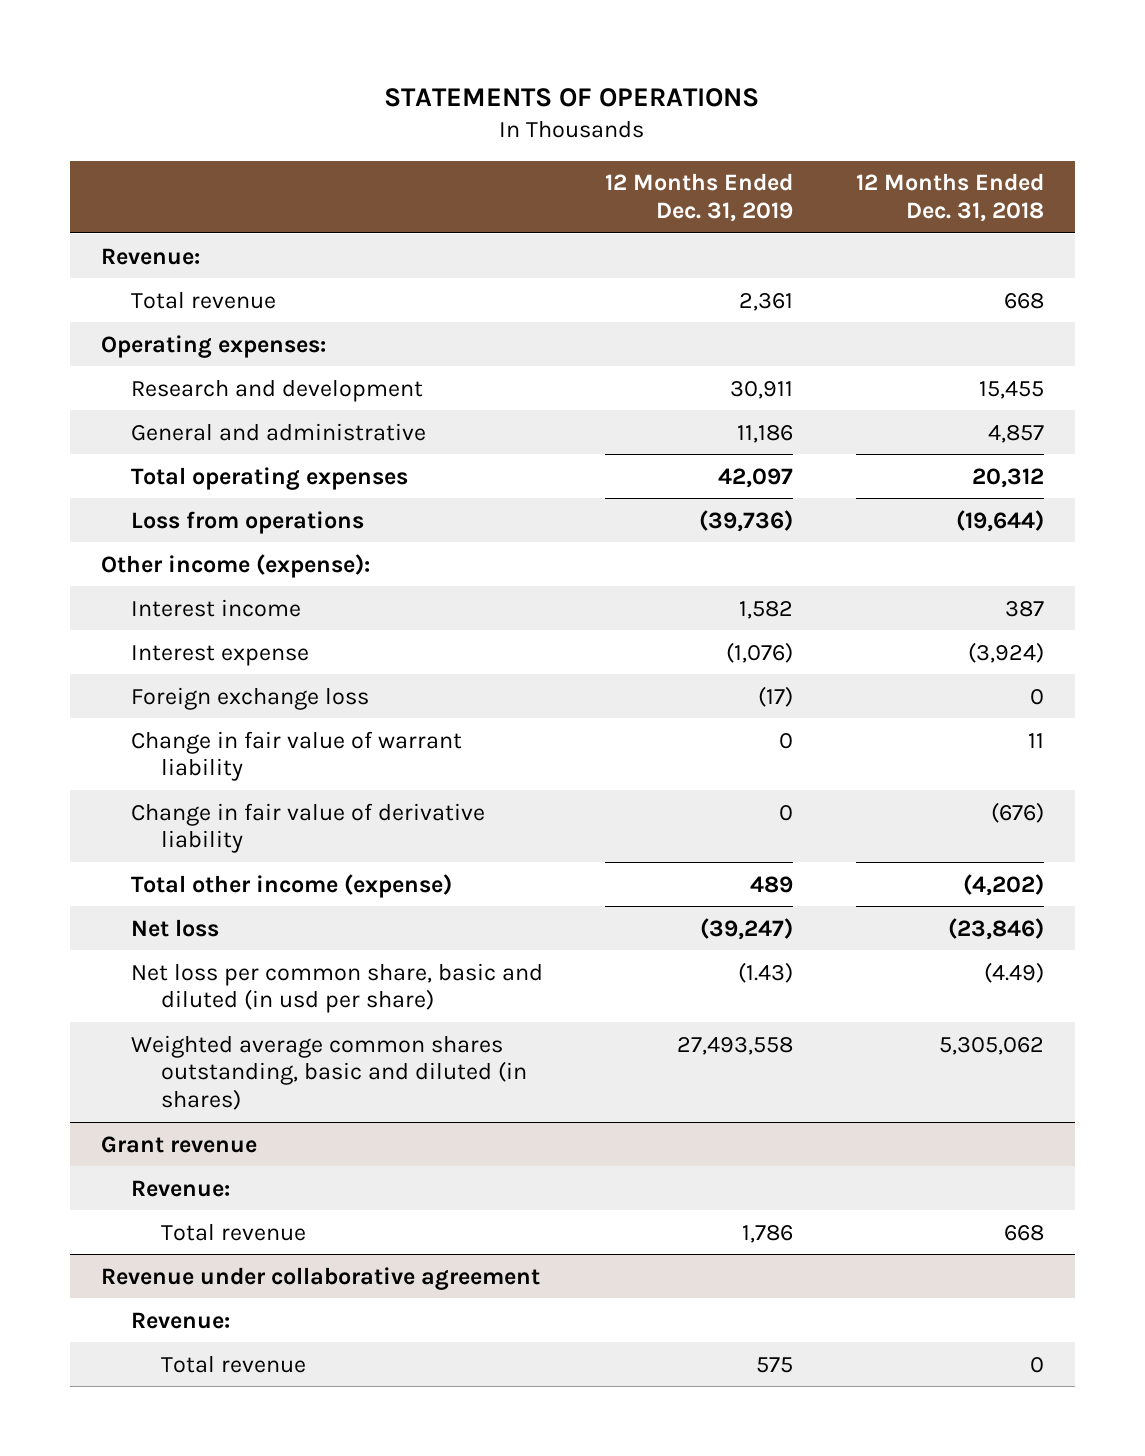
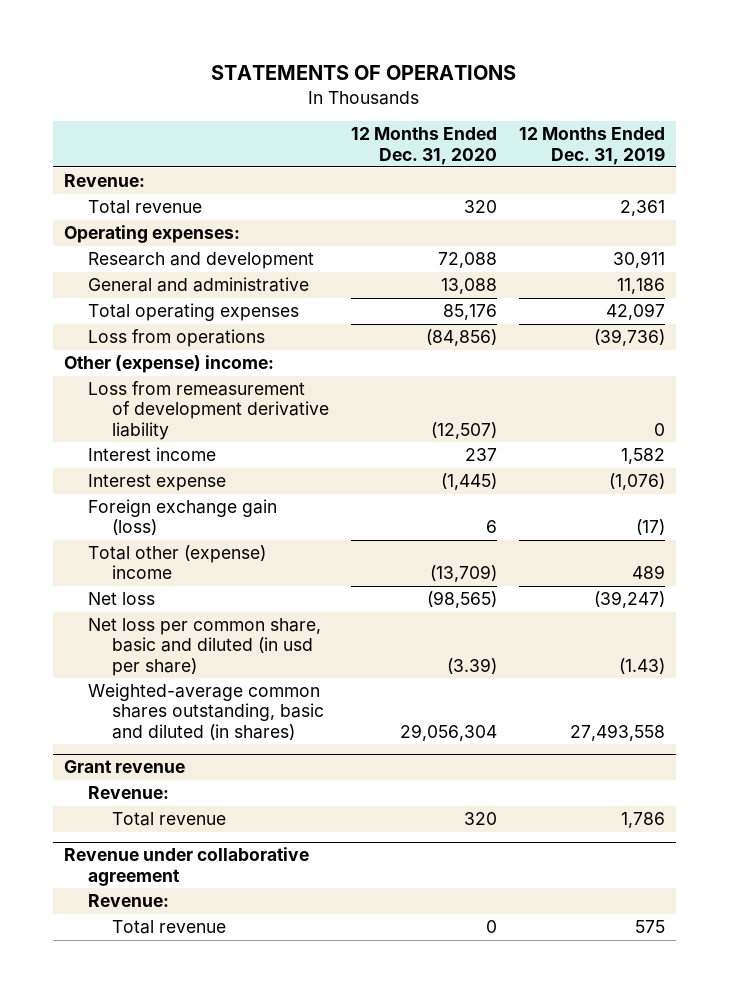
[855,173,1044,223] 12 Months Ended Dec. 31, 2018 -> none
none -> [350,127,497,165] 12 Months Ended Dec. 31, 2020
[100,553,370,578] Other income (expense): -> [63,355,274,374] Other (expense) income:
none -> [87,381,329,440] Loss from remeasurement of development derivative liability
[130,730,462,782] Change in fair value of warrant liability -> none
[130,802,485,854] Change in fair value of derivative liability -> none
[130,686,369,710] Foreign exchange loss -> [87,499,277,536] Foreign exchange gain (loss)
[130,873,452,898] Total other income (expense) -> [87,545,266,580] Total other (expense) income
[130,1034,527,1111] Weighted average common shares outstanding, basic and diluted (in shares) -> [87,683,324,740] Weighted-average common shares outstanding, basic and diluted (in shares)

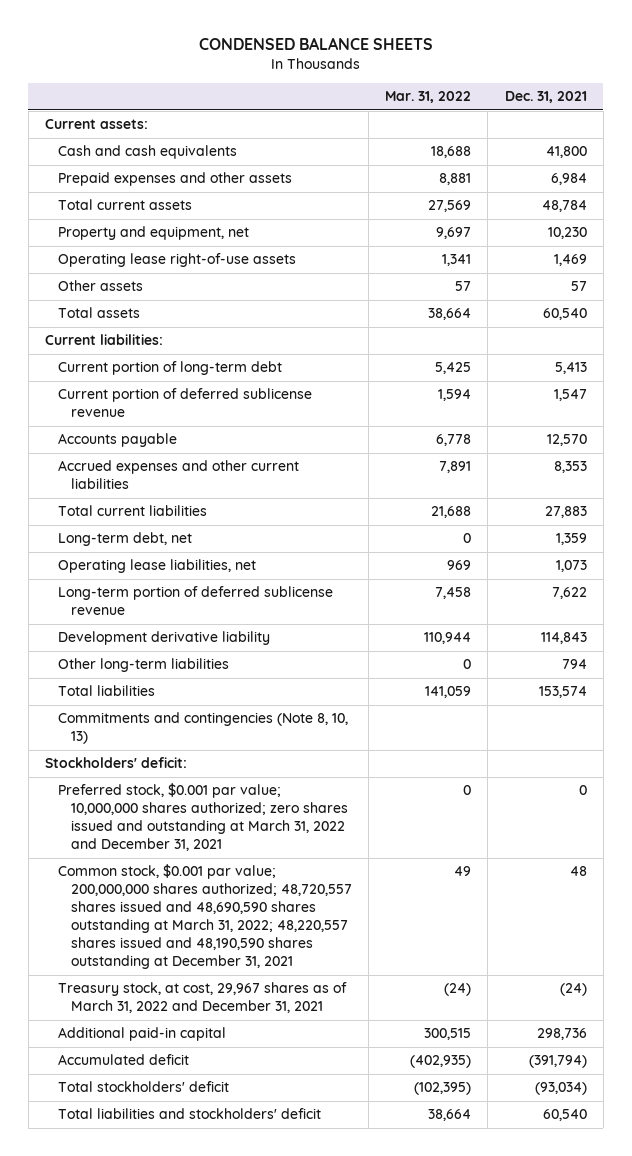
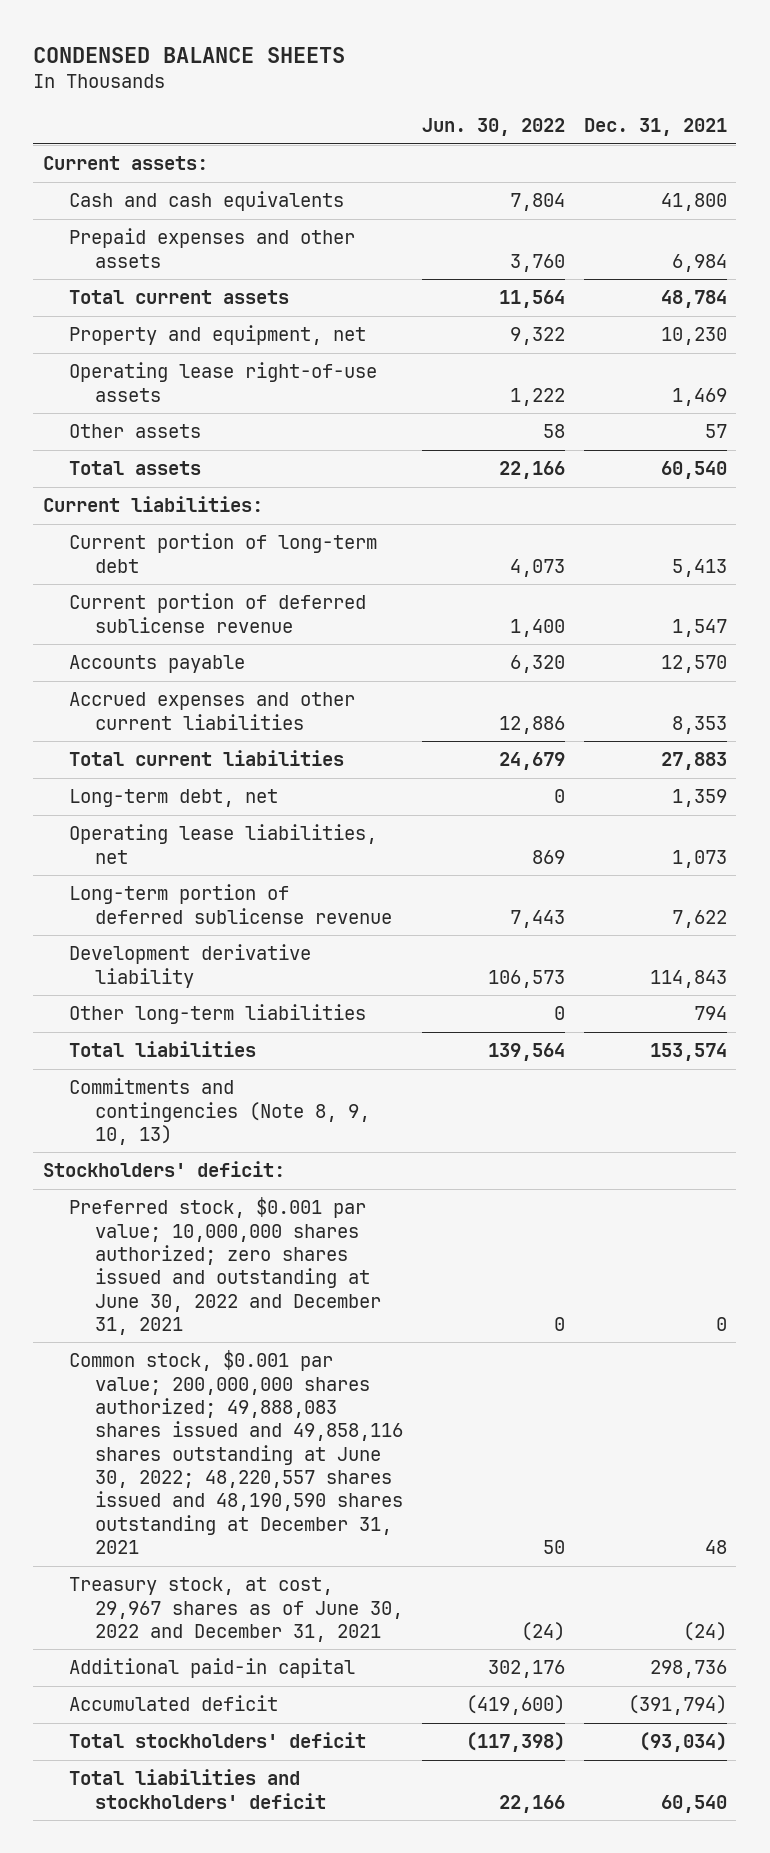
[385,91,472,104] Mar. 31, 2022 -> none
none -> [421,118,565,137] Jun. 30, 2022
[57,712,348,745] Commitments and contingencies (Note 8, 10, 13) -> [68,1078,370,1145] Commitments and contingencies (Note 8, 9, 10, 13)
[57,783,348,852] Preferred stock, $0.001 par value; 10,000,000 shares authorized; zero shares issued and outstanding at March 31, 2022 and December 31, 2021 -> [68,1197,381,1336] Preferred stock, $0.001 par value; 10,000,000 shares authorized; zero shares issued and outstanding at June 30, 2022 and December 31, 2021
[57,864,352,970] Common stock, $0.001 par value; 200,000,000 shares authorized; 48,720,557 shares issued and 48,690,590 shares outstanding at March 31, 2022; 48,220,557 shares issued and 48,190,590 shares outstanding at December 31, 2021 -> [68,1350,403,1555] Common stock, $0.001 par value; 200,000,000 shares authorized; 49,888,083 shares issued and 49,858,116 shares outstanding at June 30, 2022; 48,220,557 shares issued and 48,190,590 shares outstanding at December 31, 2021
[57,982,347,1014] Treasury stock, at cost, 29,967 shares as of March 31, 2022 and December 31, 2021 -> [68,1577,403,1642] Treasury stock, at cost, 29,967 shares as of June 30, 2022 and December 31, 2021

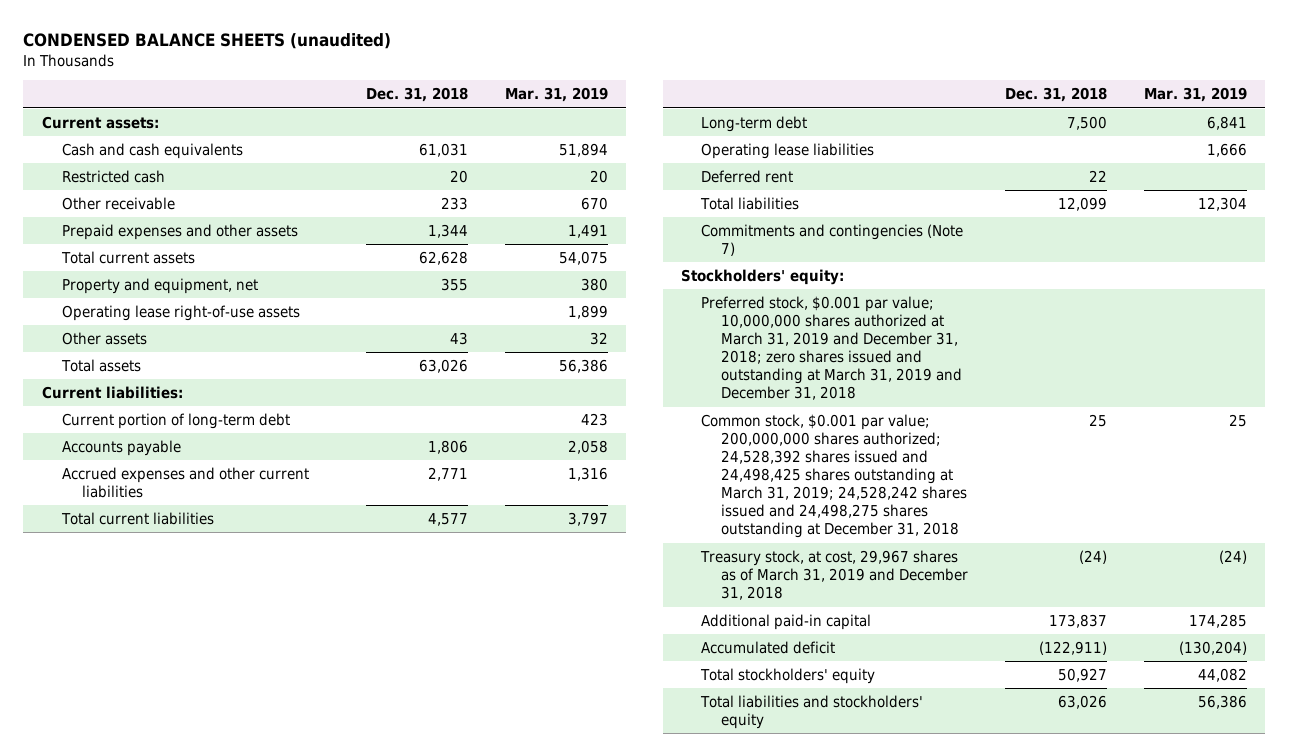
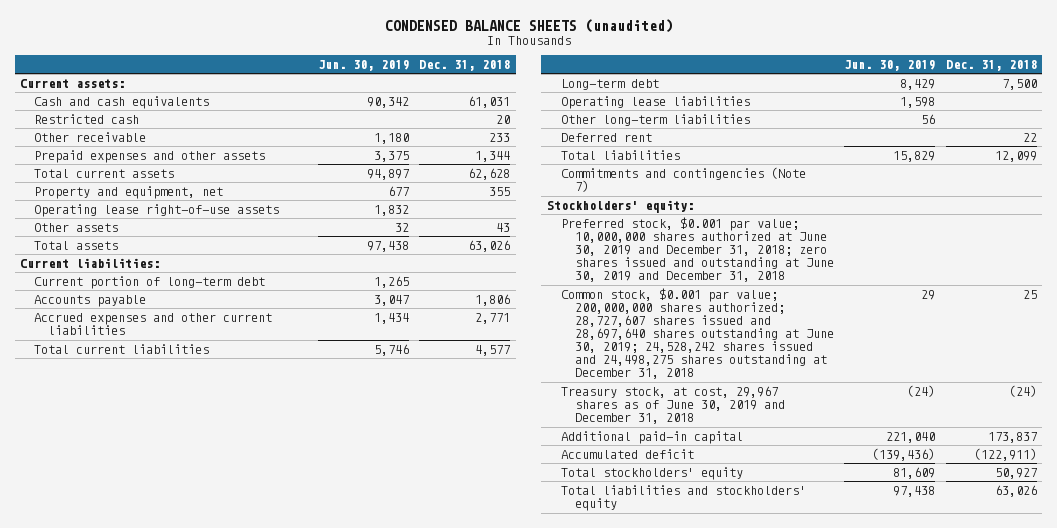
[504,87,608,103] Mar. 31, 2019 -> none
none -> [317,59,409,71] Jun. 30, 2019
none -> [560,113,750,126] Other long-term liabilities
[701,296,963,401] Preferred stock, $0.001 par value; 10,000,000 shares authorized at March 31, 2019 and December 31, 2018; zero shares issued and outstanding at March 31, 2019 and December 31, 2018 -> [560,216,834,283] Preferred stock, $0.001 par value; 10,000,000 shares authorized at June 30, 2019 and December 31, 2018; zero shares issued and outstanding at June 30, 2019 and December 31, 2018
[701,414,968,539] Common stock, $0.001 par value; 200,000,000 shares authorized; 24,528,392 shares issued and 24,498,425 shares outstanding at March 31, 2019; 24,528,242 shares issued and 24,498,275 shares outstanding at December 31, 2018 -> [560,287,834,380] Common stock, $0.001 par value; 200,000,000 shares authorized; 28,727,607 shares issued and 28,697,640 shares outstanding at June 30, 2019; 24,528,242 shares issued and 24,498,275 shares outstanding at December 31, 2018
[700,550,969,601] Treasury stock, at cost, 29,967 shares as of March 31, 2019 and December 31, 2018 -> [560,385,785,425] Treasury stock, at cost, 29,967 shares as of June 30, 2019 and December 31, 2018

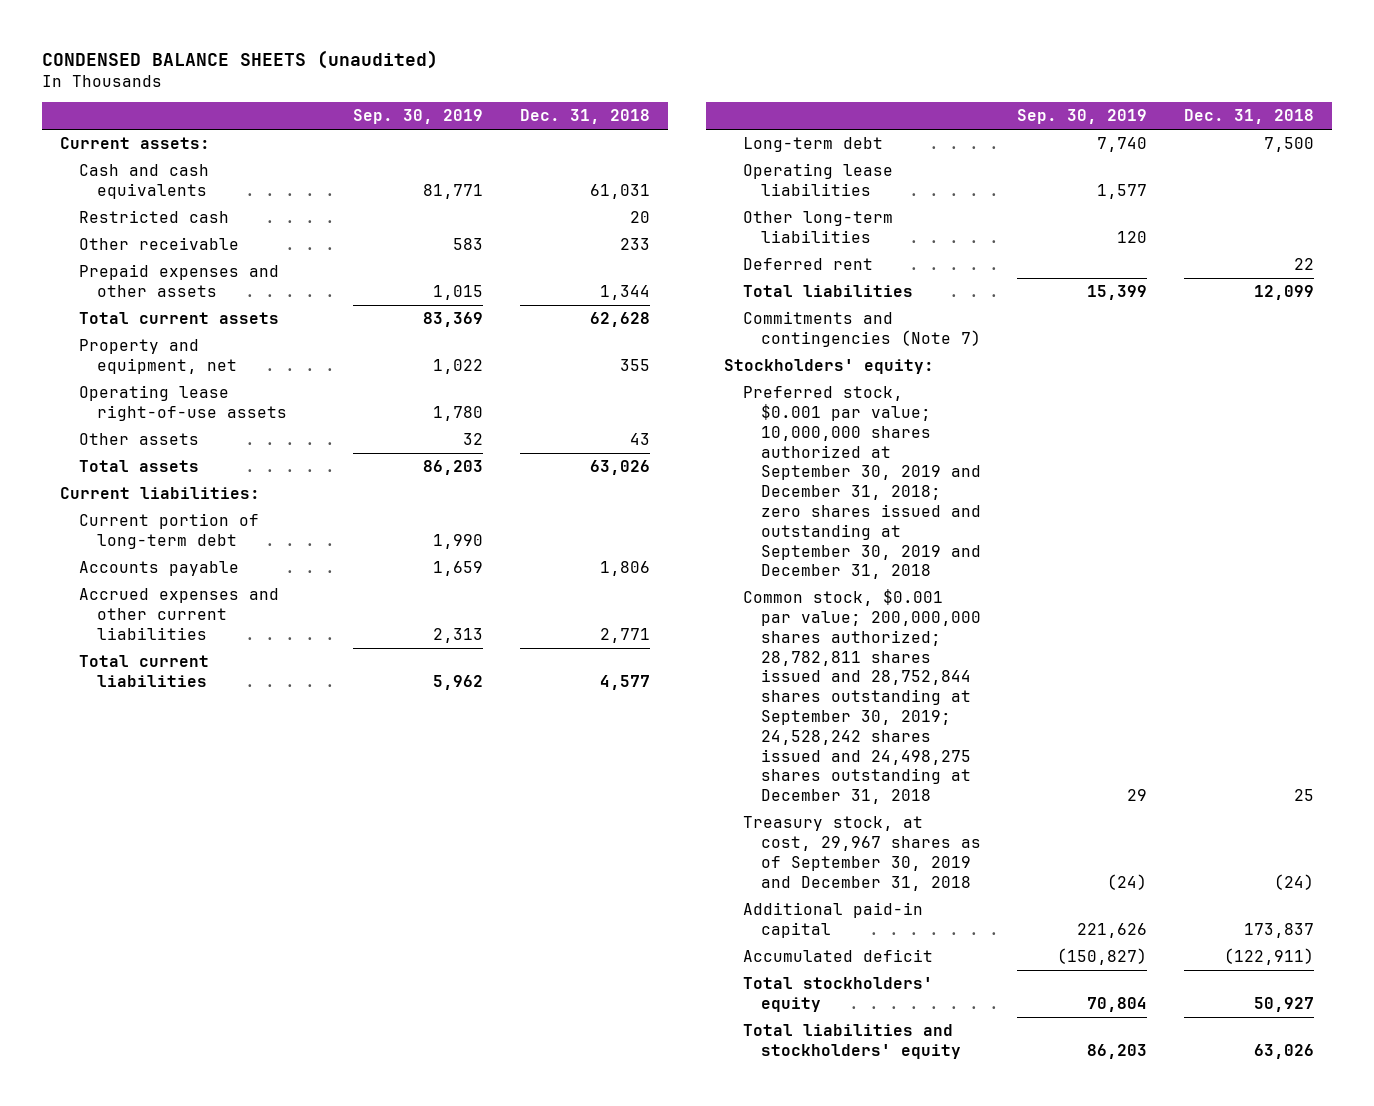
[317,59,409,71] Jun. 30, 2019 -> none
none -> [353,109,484,125] Sep. 30, 2019
[560,216,834,283] Preferred stock, $0.001 par value; 10,000,000 shares authorized at June 30, 2019 and December 31, 2018; zero shares issued and outstanding at June 30, 2019 and December 31, 2018 -> [742,386,981,580] Preferred stock, $0.001 par value; 10,000,000 shares authorized at September 30, 2019 and December 31, 2018; zero shares issued and outstanding at September 30, 2019 and December 31, 2018
[560,287,834,380] Common stock, $0.001 par value; 200,000,000 shares authorized; 28,727,607 shares issued and 28,697,640 shares outstanding at June 30, 2019; 24,528,242 shares issued and 24,498,275 shares outstanding at December 31, 2018 -> [742,589,981,805] Common stock, $0.001 par value; 200,000,000 shares authorized; 28,782,811 shares issued and 28,752,844 shares outstanding at September 30, 2019; 24,528,242 shares issued and 24,498,275 shares outstanding at December 31, 2018
[560,385,785,425] Treasury stock, at cost, 29,967 shares as of June 30, 2019 and December 31, 2018 -> [742,816,981,891] Treasury stock, at cost, 29,967 shares as of September 30, 2019 and December 31, 2018

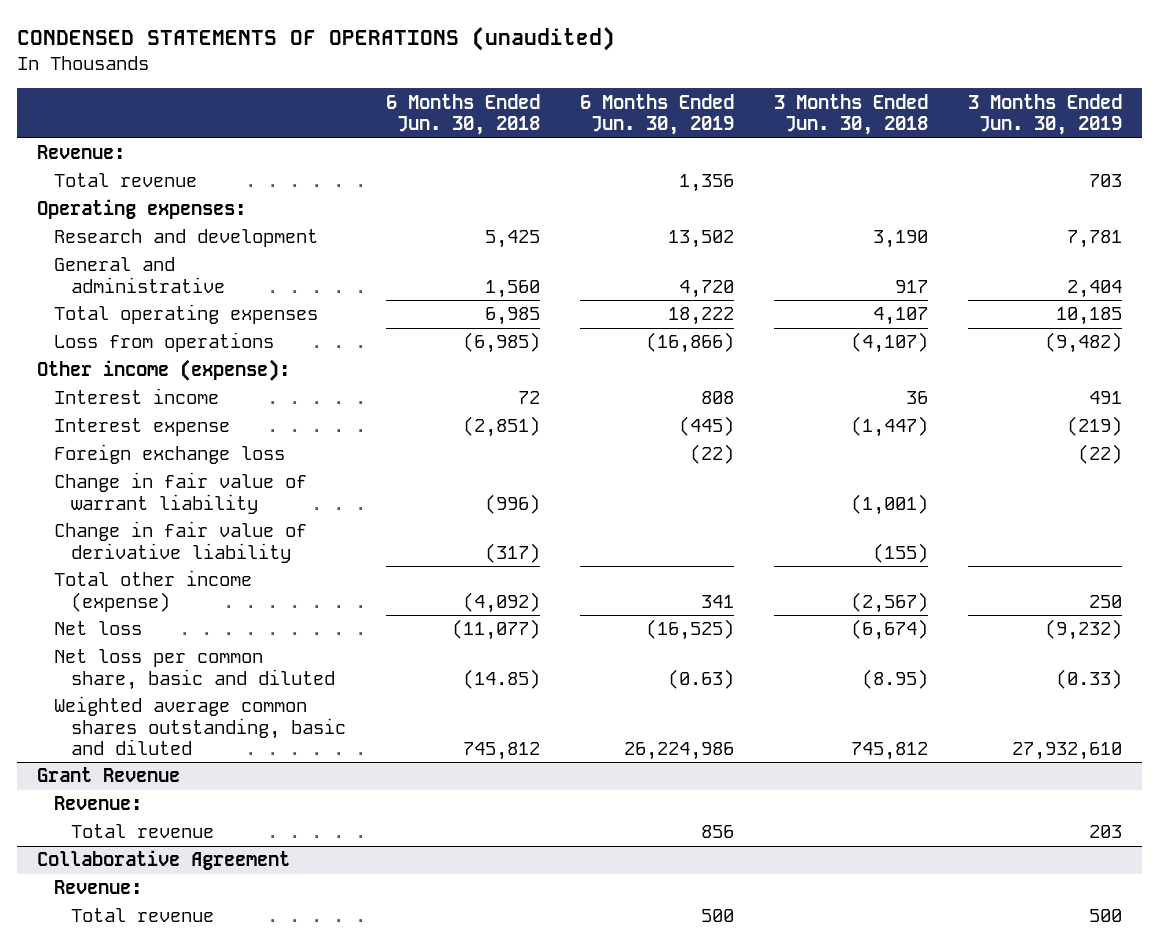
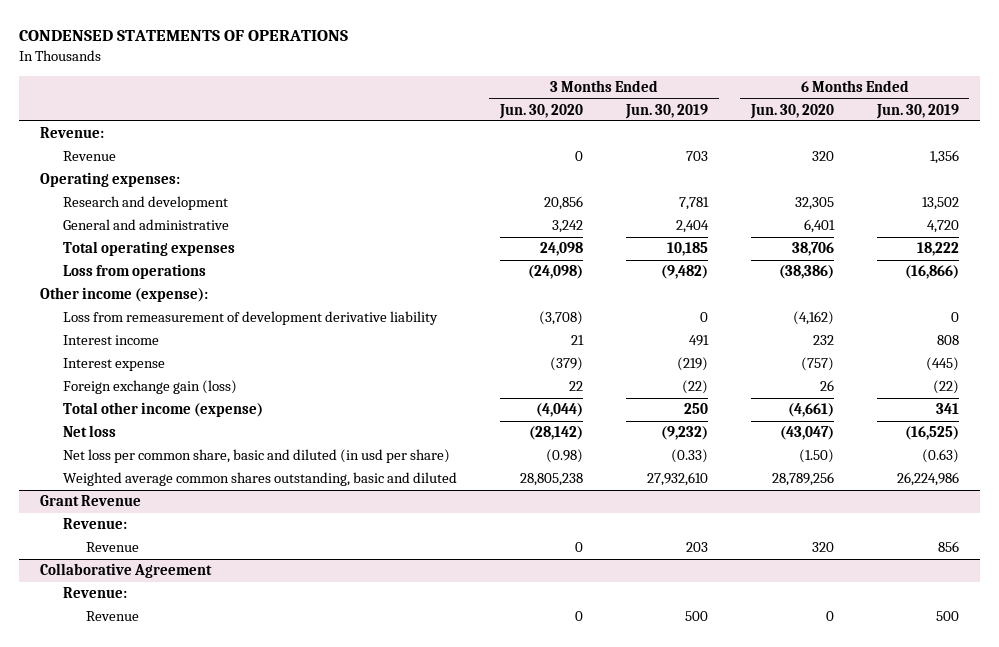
[16,27,615,52] CONDENSED STATEMENTS OF OPERATIONS (unaudited) -> [18,30,348,42] CONDENSED STATEMENTS OF OPERATIONS
[386,93,541,136] 6 Months Ended Jun. 30, 2018 -> none
[773,93,928,136] 3 Months Ended Jun. 30, 2018 -> none
none -> [498,103,583,119] Jun. 30, 2020
none -> [749,103,834,119] Jun. 30, 2020
[54,173,198,188] Total revenue -> [63,151,117,162] Revenue
none -> [63,311,439,326] Loss from remeasurement of development derivative liability
[54,472,308,514] Change in fair value of warrant liability -> none
[54,521,308,563] Change in fair value of derivative liability -> none
[54,444,286,465] Foreign exchange loss -> [63,380,238,395] Foreign exchange gain (loss)
[54,649,336,690] Net loss per common share, basic and diluted -> [63,449,451,464] Net loss per common share, basic and diluted (in usd per share)
[71,824,215,839] Total revenue -> [85,542,139,553] Revenue
[71,908,215,923] Total revenue -> [85,611,139,622] Revenue

